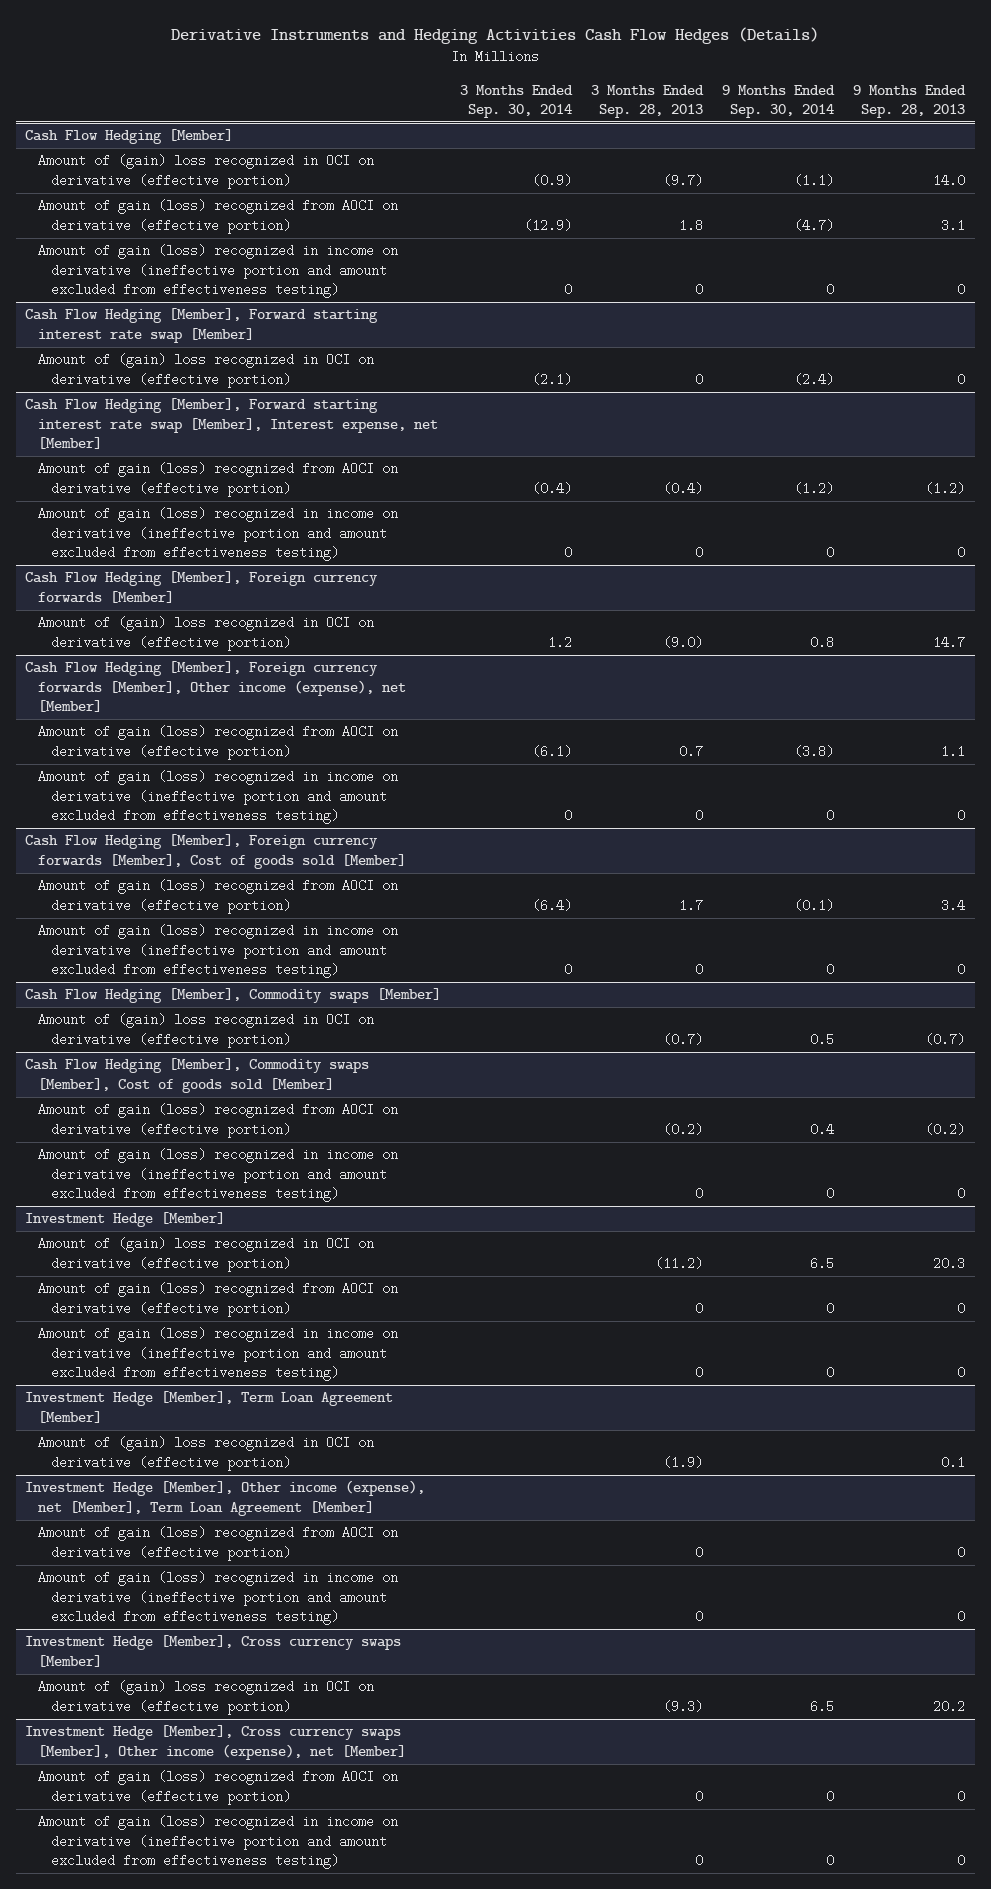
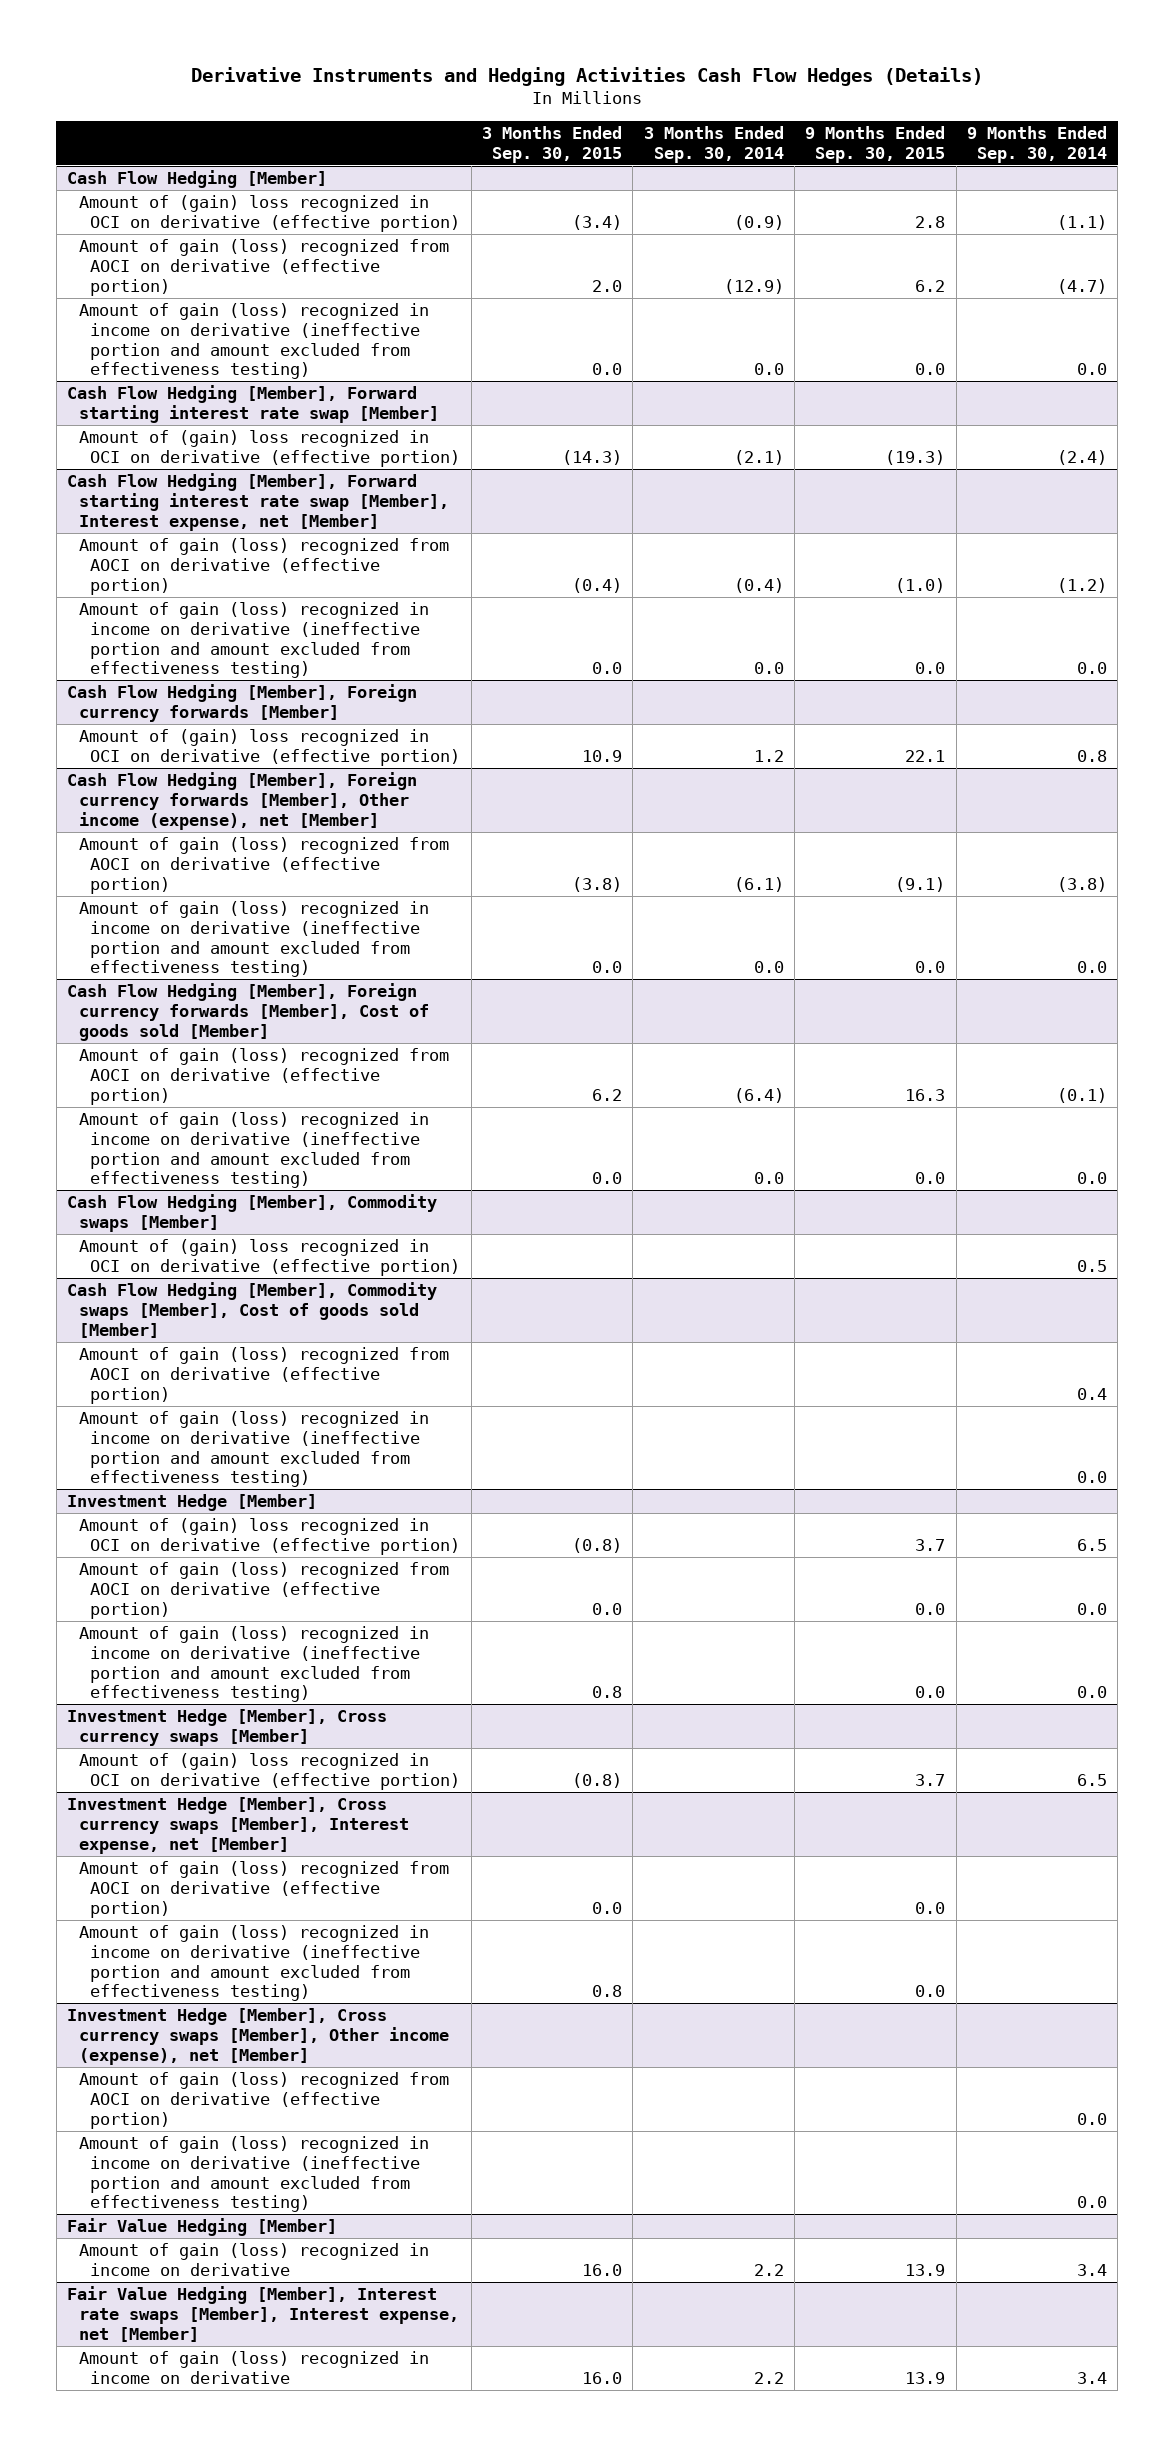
[591,84,705,118] 3 Months Ended Sep. 28, 2013 -> none
[853,84,967,118] 9 Months Ended Sep. 28, 2013 -> none
none -> [482,126,623,163] 3 Months Ended Sep. 30, 2015
none -> [805,126,946,163] 9 Months Ended Sep. 30, 2015
[564,282,573,296] 0 -> [753,363,784,376] 0.0
[826,282,835,296] 0 -> [1077,363,1108,376] 0.0
[564,545,573,559] 0 -> [753,662,784,675] 0.0
[826,545,835,559] 0 -> [1077,662,1108,675] 0.0
[564,808,573,822] 0 -> [753,961,784,974] 0.0
[826,808,835,822] 0 -> [1077,961,1108,974] 0.0
[564,962,573,976] 0 -> [753,1172,784,1185] 0.0
[826,962,835,976] 0 -> [1077,1172,1108,1185] 0.0
[826,1186,835,1200] 0 -> [1077,1471,1108,1484] 0.0
[25,1391,394,1423] Investment Hedge [Member], Term Loan Agreement [Member] -> none
[38,1436,375,1471] Amount of (gain) loss recognized in OCI on derivative (effective portion) -> none
[25,1480,426,1516] Investment Hedge [Member], Other income (expense), net [Member], Term Loan Agreement [Member] -> none
[38,1526,399,1561] Amount of gain (loss) recognized from AOCI on derivative (effective portion) -> none
[38,1571,399,1625] Amount of gain (loss) recognized in income on derivative (ineffective portion and amount excluded from effectiveness testing) -> none
[826,1301,835,1315] 0 -> [1077,1602,1108,1615] 0.0
[826,1365,835,1379] 0 -> [1077,1686,1108,1699] 0.0
none -> [67,1797,409,1854] Investment Hedge [Member], Cross currency swaps [Member], Interest expense, net [Member]
none -> [78,1861,449,1918] Amount of gain (loss) recognized from AOCI on derivative (effective portion)
none -> [78,1925,429,2002] Amount of gain (loss) recognized in income on derivative (ineffective portion and amount excluded from effectiveness testing)
[826,1789,835,1803] 0 -> [1077,2112,1108,2125] 0.0
[826,1853,835,1867] 0 -> [1077,2196,1108,2209] 0.0
none -> [67,2218,338,2237] Fair Value Hedging [Member]
none -> [78,2243,429,2276] Amount of gain (loss) recognized in income on derivative
none -> [67,2286,459,2342] Fair Value Hedging [Member], Interest rate swaps [Member], Interest expense, net [Member]
none -> [78,2351,429,2384] Amount of gain (loss) recognized in income on derivative

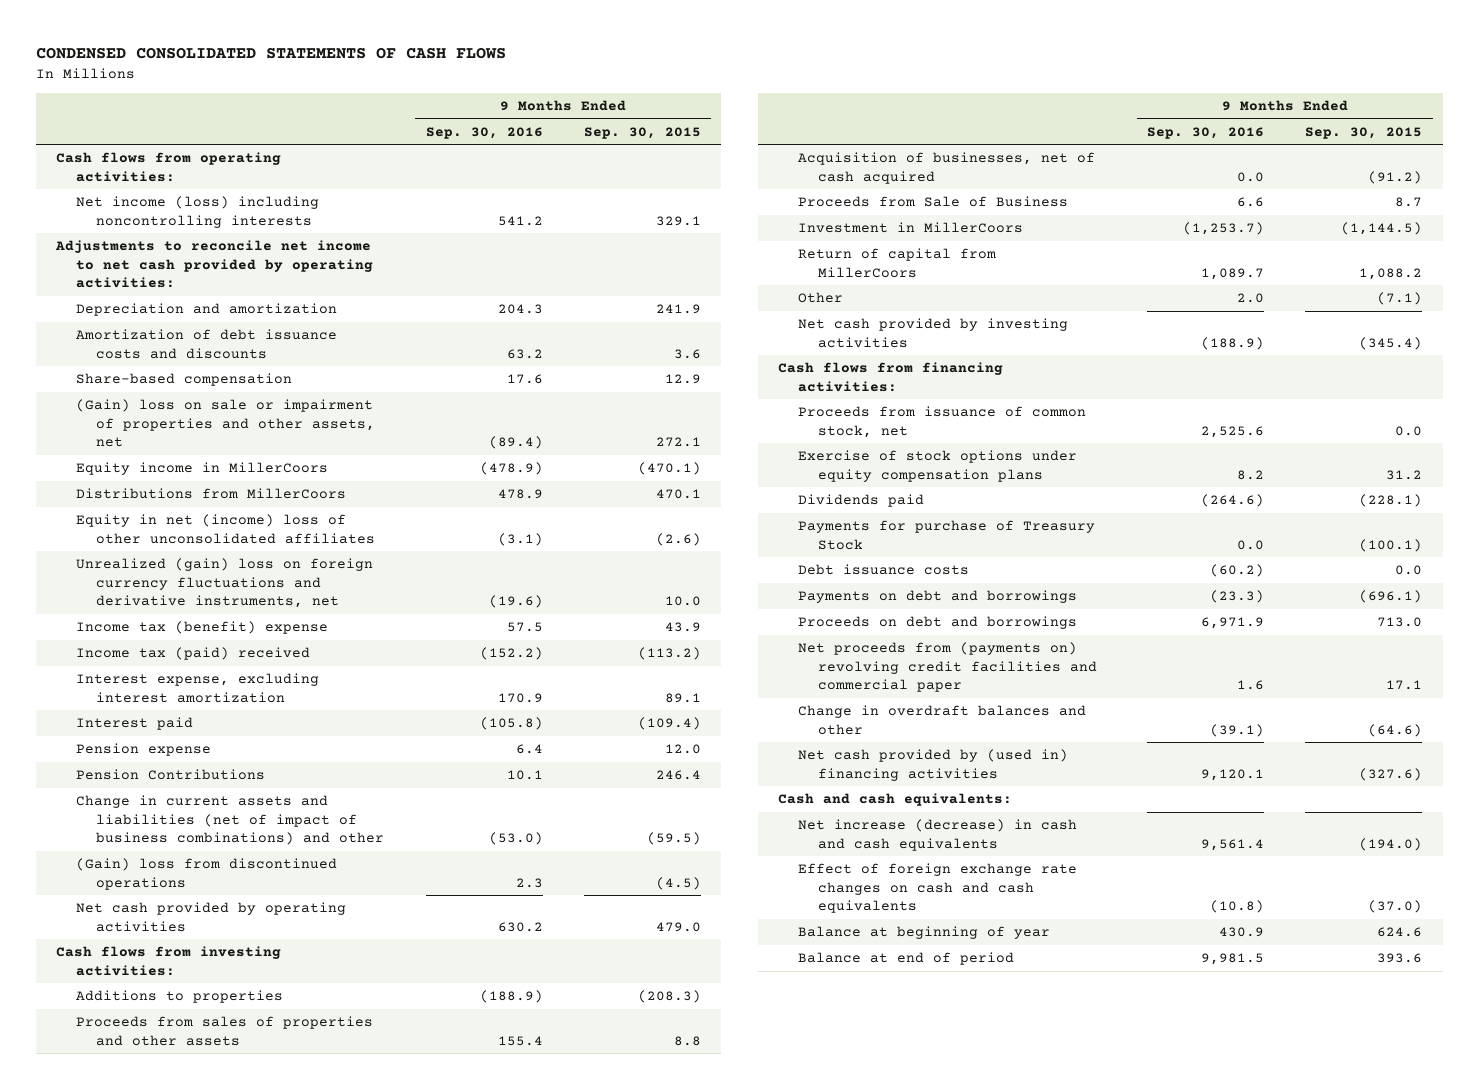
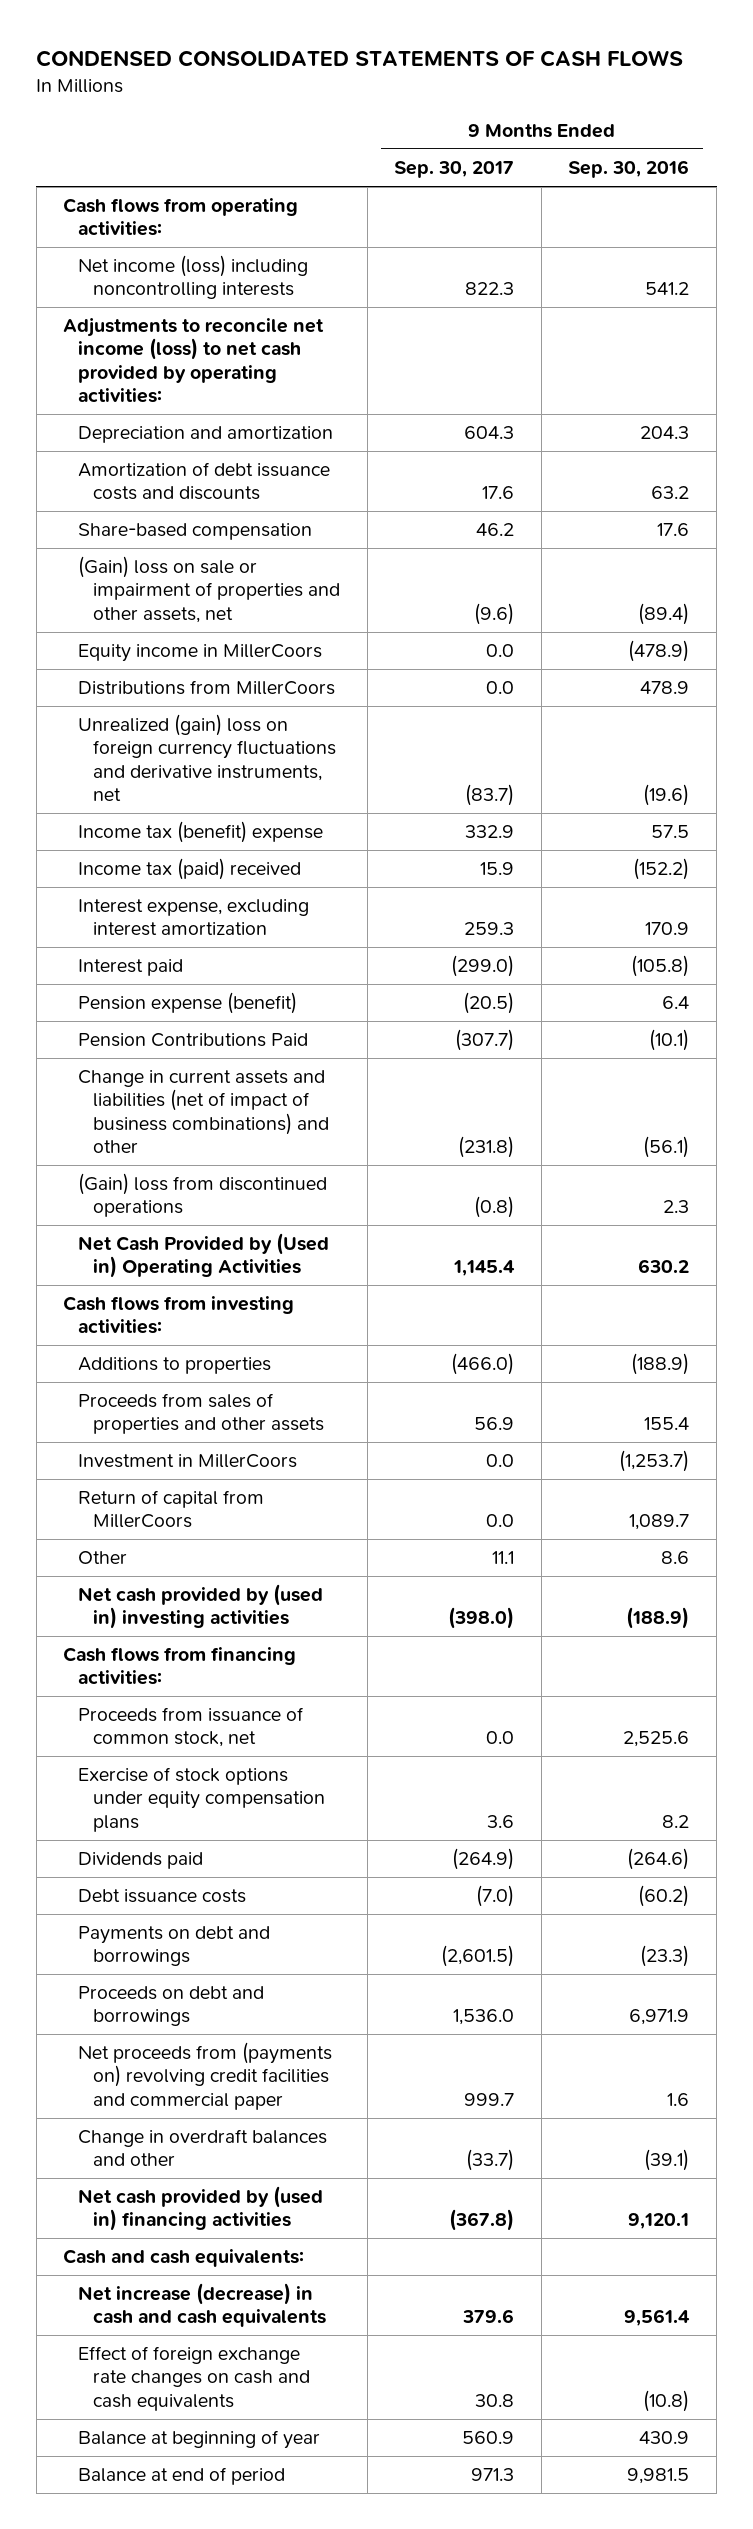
[583,126,701,139] Sep. 30, 2015 -> none
none -> [394,161,515,179] Sep. 30, 2017
[55,240,374,289] Adjustments to reconcile net income to net cash provided by operating activities: -> [63,318,325,403] Adjustments to reconcile net income (loss) to net cash provided by operating activities:
[76,514,376,544] Equity in net (income) loss of other unconsolidated affiliates -> none
[76,743,212,757] Pension expense -> [78,992,298,1015] Pension expense (benefit)
[76,769,266,781] Pension Contributions -> [78,1033,309,1048] Pension Contributions Paid
[506,770,543,781] 10.1 -> [649,1029,690,1052] (10.1)
[488,832,543,846] (53.0) -> [643,1135,690,1158] (56.1)
[76,902,347,932] Net cash provided by operating activities -> [78,1233,330,1279] Net Cash Provided by (Used in) Operating Activities
[798,152,1096,184] Acquisition of businesses, net of cash acquired -> none
[798,196,1069,208] Proceeds from Sale of Business -> none
[1237,293,1265,304] 2.0 -> [661,1551,690,1565] 8.6
[798,318,1069,348] Net cash provided by investing activities -> [78,1584,324,1630] Net cash provided by (used in) investing activities
[798,520,1096,550] Payments for purchase of Treasury Stock -> none

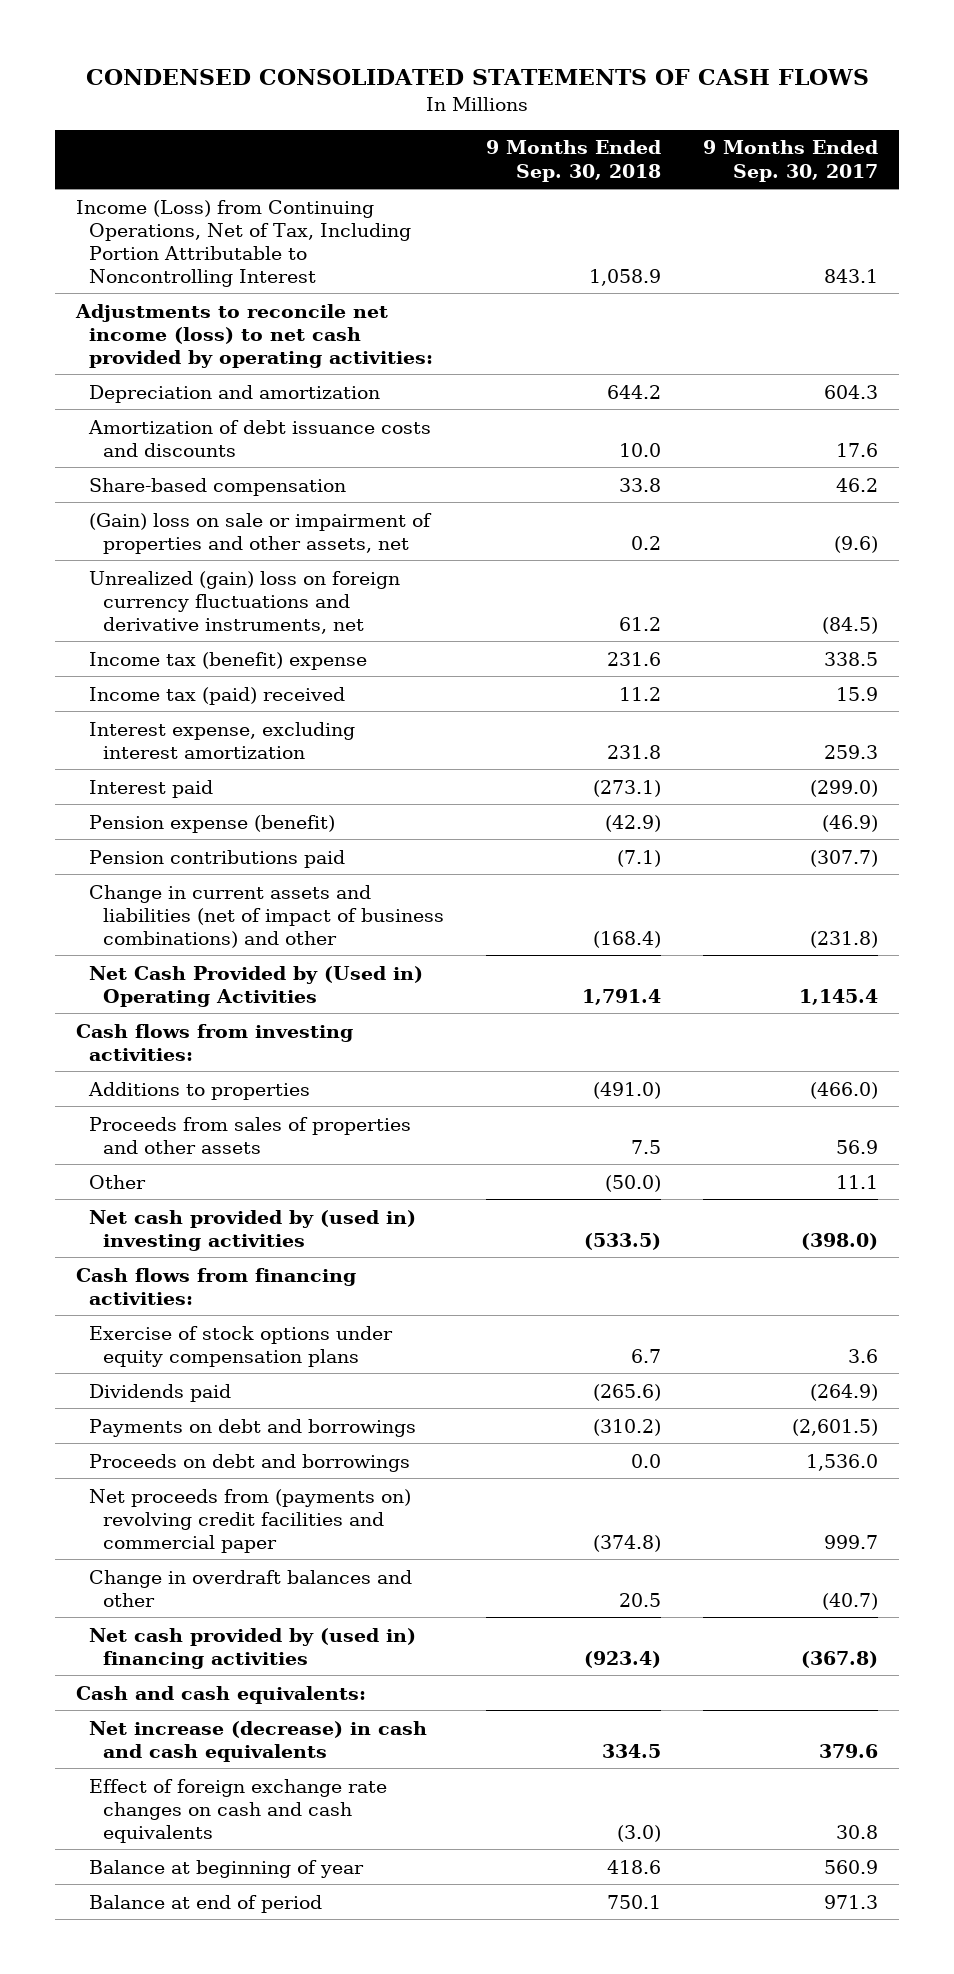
[568,160,690,179] Sep. 30, 2016 -> none
none -> [485,140,661,182] 9 Months Ended Sep. 30, 2018
[63,198,299,237] Cash flows from operating activities: -> none
[78,255,309,300] Net income (loss) including noncontrolling interests -> none
none -> [75,199,412,287] Income (Loss) from Continuing Operations, Net of Tax, Including Portion Attributable to Noncontrolling Interest
[78,644,323,663] Equity income in MillerCoors -> none
[78,680,336,696] Distributions from MillerCoors -> none
[465,783,515,806] (83.7) -> [821,616,878,634] (84.5)
[465,825,515,839] 332.9 -> [823,651,878,666] 338.5
[463,992,515,1015] (20.5) -> [821,814,878,832] (46.9)
[78,1033,309,1048] Pension Contributions Paid -> [89,849,346,868] Pension contributions paid
[78,1173,328,1218] (Gain) loss from discontinued operations -> none
[78,1454,298,1469] Investment in MillerCoors -> none
[78,1490,265,1529] Return of capital from MillerCoors -> none
[78,1707,305,1748] Proceeds from issuance of common stock, net -> none
[78,1889,247,1904] Debt issuance costs -> none
[466,2149,515,2172] (33.7) -> [821,1592,878,1610] (40.7)

